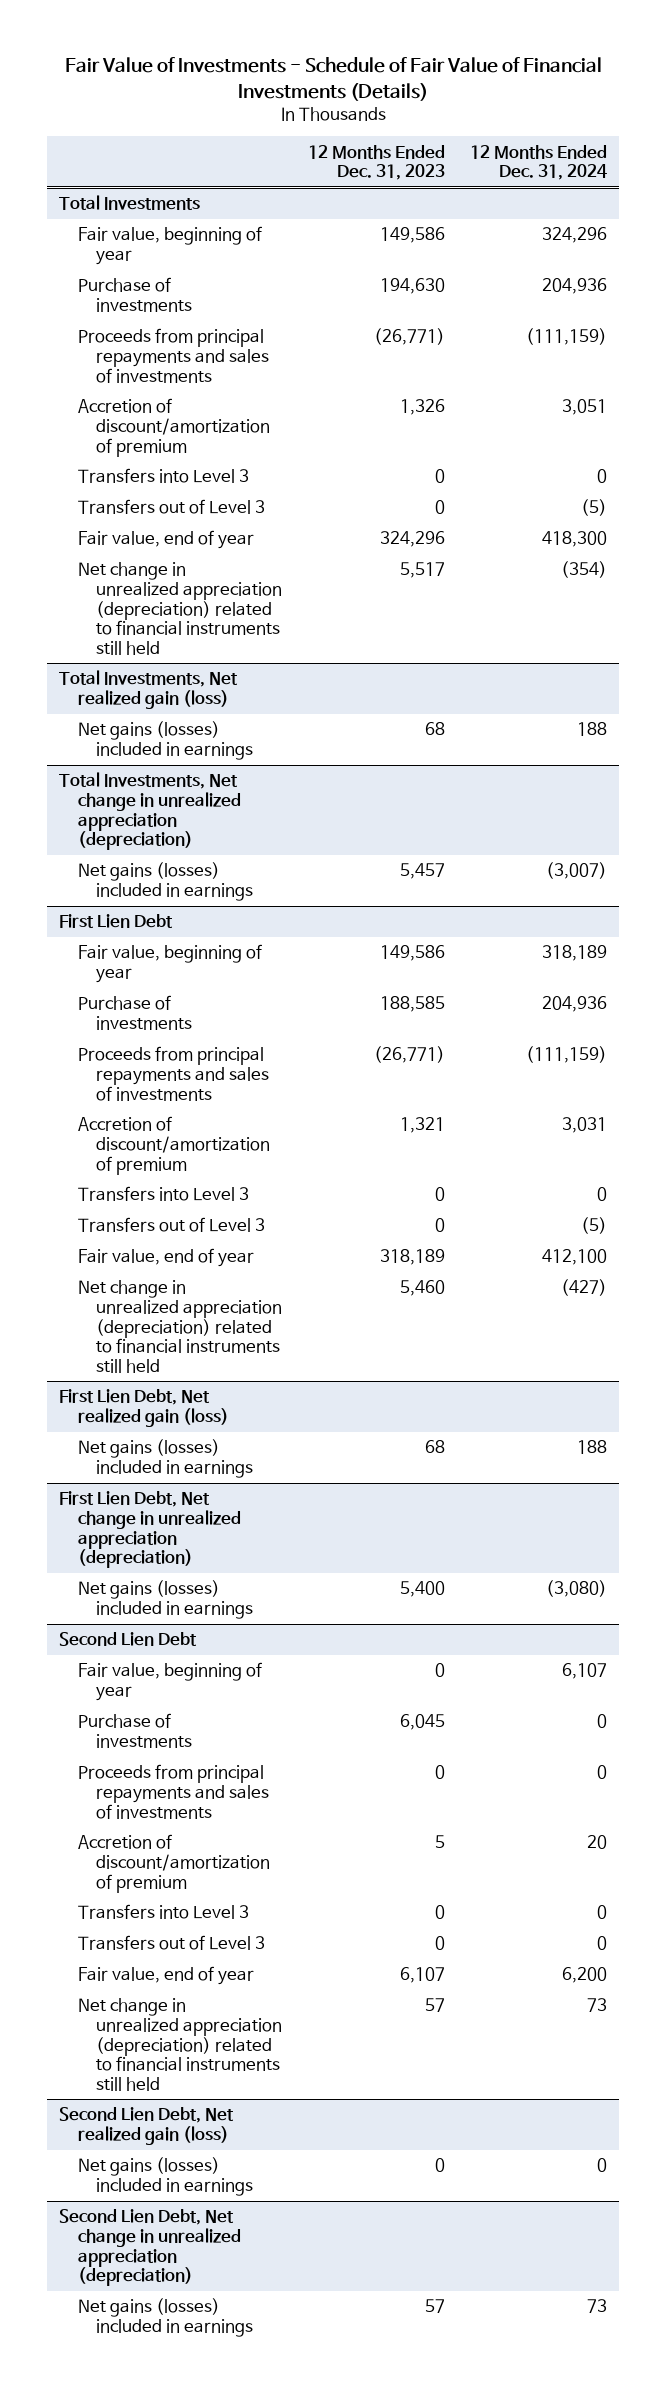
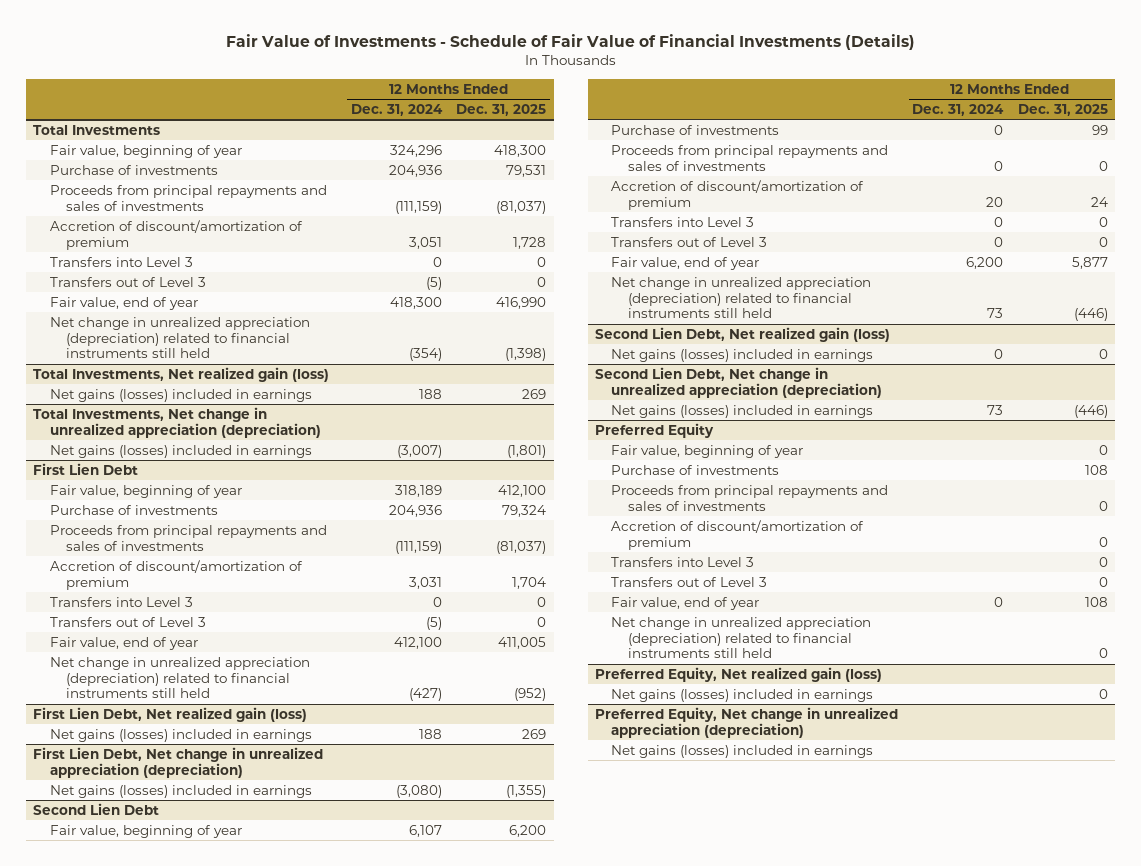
[307,144,445,181] 12 Months Ended Dec. 31, 2023 -> none
none -> [456,103,547,116] Dec. 31, 2025
none -> [594,422,714,438] Preferred Equity
none -> [611,444,804,458] Fair value, beginning of year
none -> [611,464,780,475] Purchase of investments
none -> [611,484,889,511] Proceeds from principal repayments and sales of investments
none -> [611,519,865,550] Accretion of discount/amortization of premium
none -> [611,556,755,567] Transfers into Level 3
none -> [611,576,768,587] Transfers out of Level 3
none -> [611,596,760,610] Fair value, end of year
none -> [611,616,872,659] Net change in unrealized appreciation (depreciation) related to financial instruments still held
none -> [594,666,882,682] Preferred Equity, Net realized gain (loss)
none -> [611,688,874,702] Net gains (losses) included in earnings
none -> [594,706,898,738] Preferred Equity, Net change in unrealized appreciation (depreciation)
none -> [611,744,874,758] Net gains (losses) included in earnings

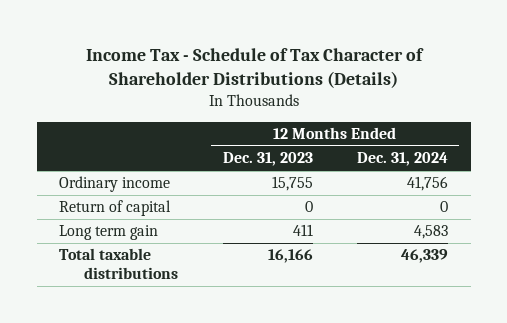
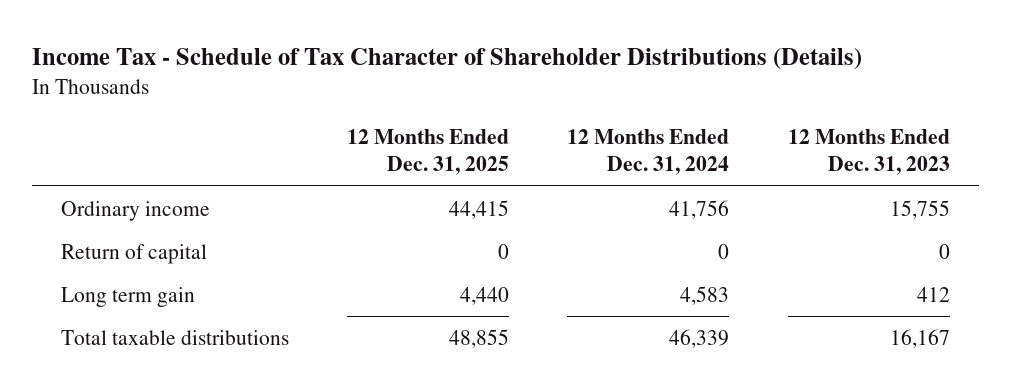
none -> [347,129,510,176] 12 Months Ended Dec. 31, 2025
[292,224,313,237] 411 -> [916,286,950,302] 412
[267,249,313,264] 16,166 -> [889,328,950,348] 16,167

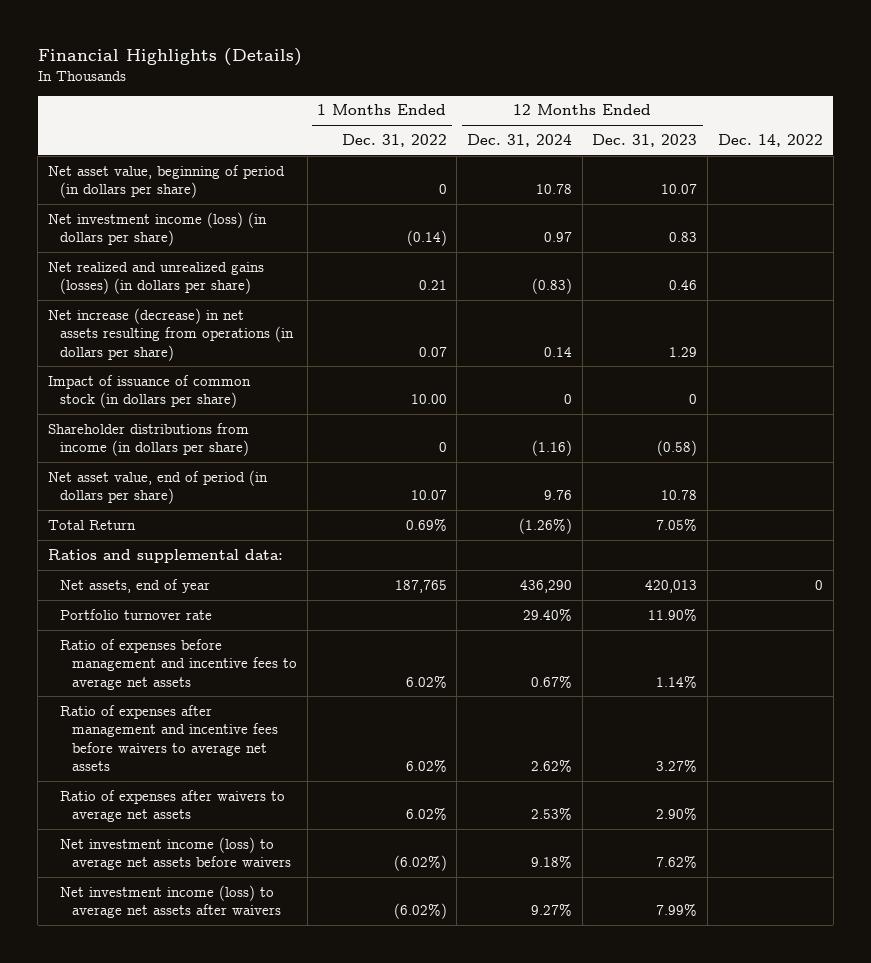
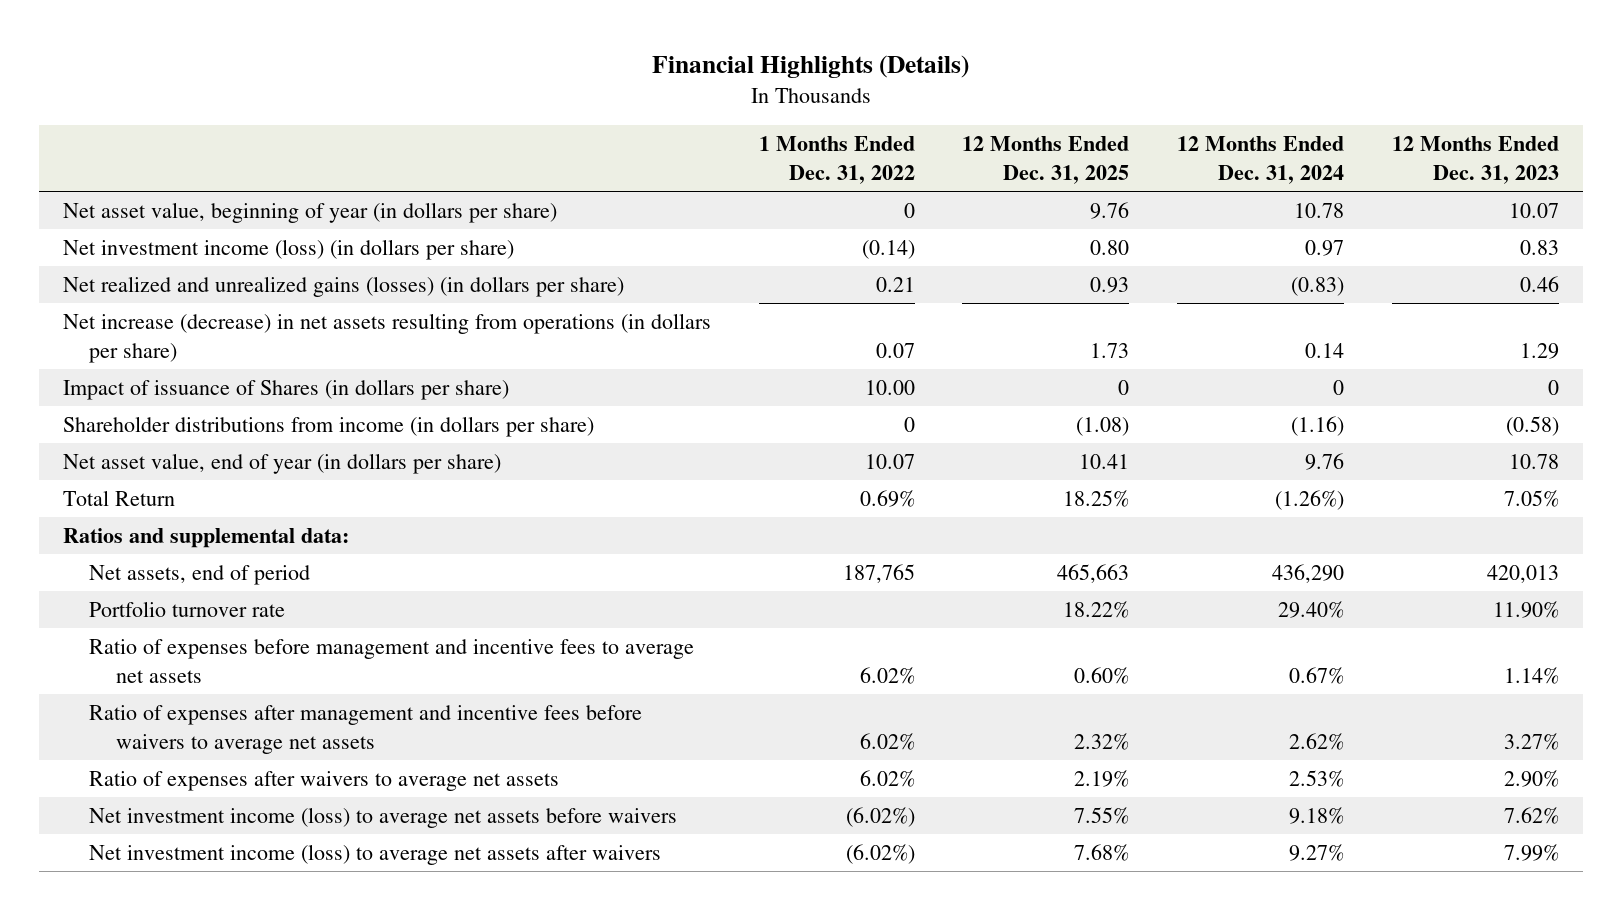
[717,133,823,147] Dec. 14, 2022 -> none
none -> [962,136,1130,184] 12 Months Ended Dec. 31, 2025
[47,164,285,199] Net asset value, beginning of period (in dollars per share) -> [62,201,557,223] Net asset value, beginning of year (in dollars per share)
[47,374,251,409] Impact of issuance of common stock (in dollars per share) -> [62,378,509,400] Impact of issuance of Shares (in dollars per share)
[47,469,268,505] Net asset value, end of period (in dollars per share) -> [62,452,501,474] Net asset value, end of year (in dollars per share)
[60,578,211,593] Net assets, end of year -> [89,564,311,585] Net assets, end of period

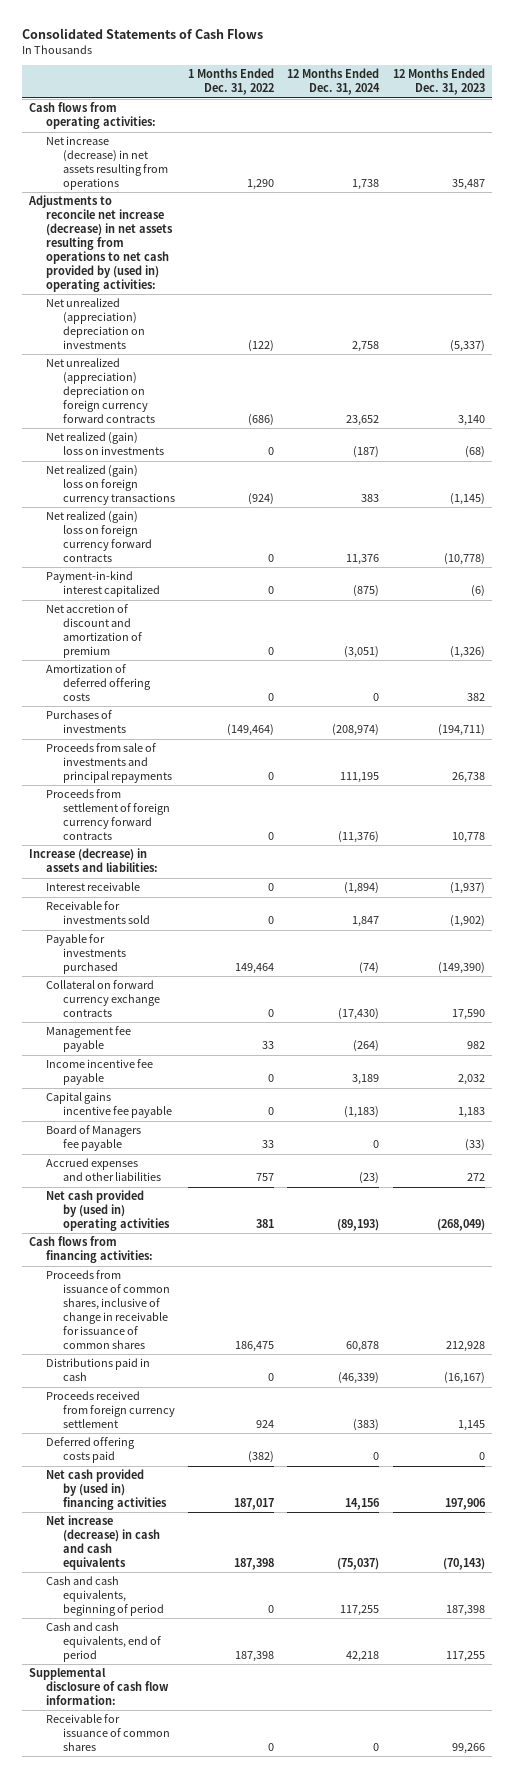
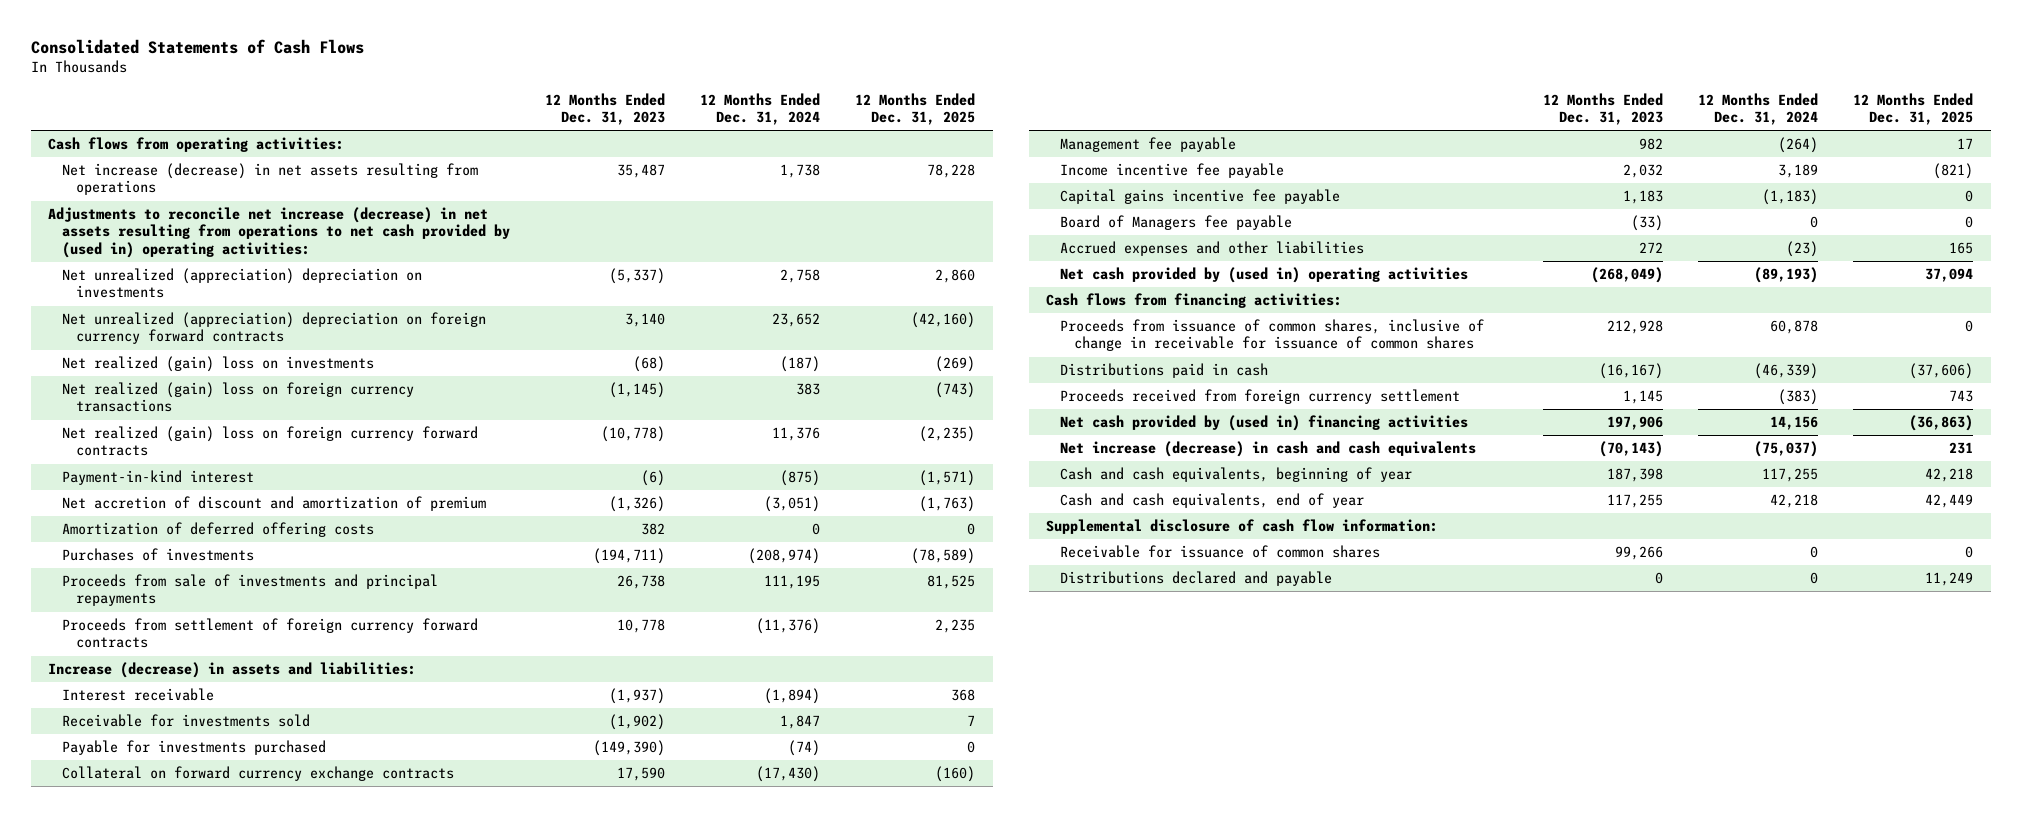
[187,68,274,96] 1 Months Ended Dec. 31, 2022 -> none
none -> [855,92,976,126] 12 Months Ended Dec. 31, 2025
[45,571,160,598] Payment-in-kind interest capitalized -> [62,470,255,486] Payment-in-kind interest
[45,1437,135,1464] Deferred offering costs paid -> none
[45,1576,164,1617] Cash and cash equivalents, beginning of period -> [1060,467,1413,483] Cash and cash equivalents, beginning of year
[45,1622,161,1663] Cash and cash equivalents, end of period -> [1060,493,1365,509] Cash and cash equivalents, end of year
none -> [1060,571,1333,587] Distributions declared and payable

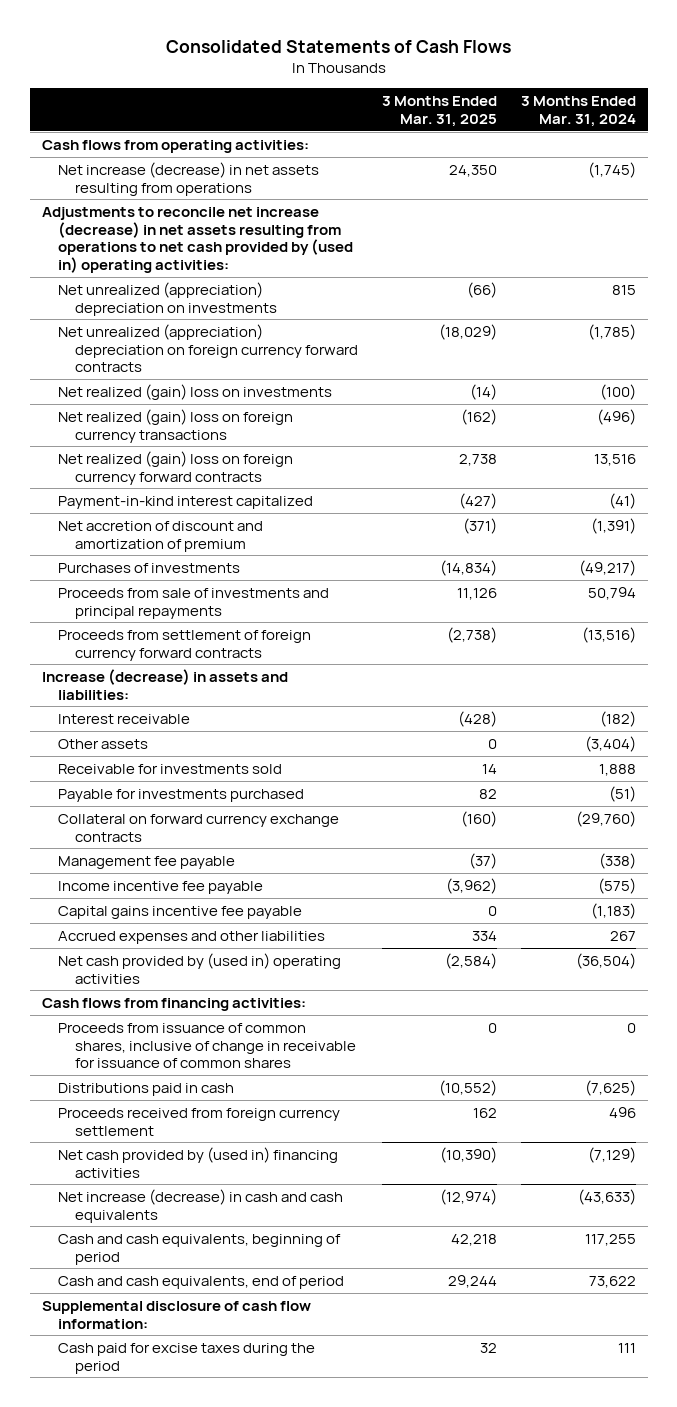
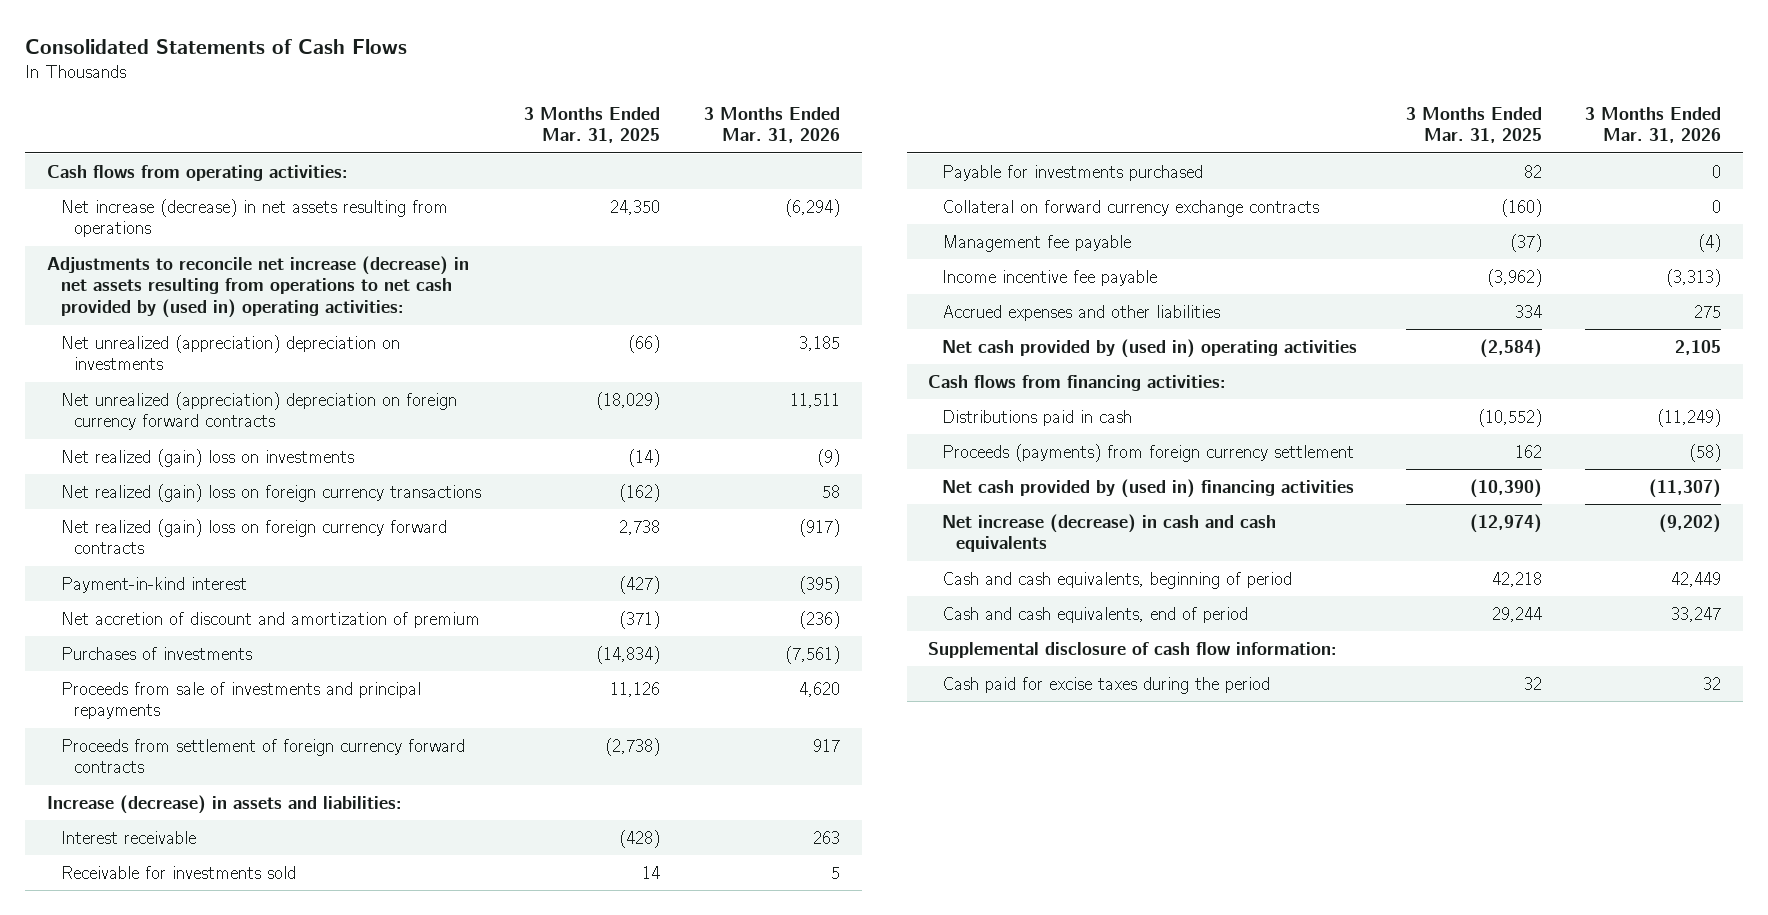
[520,96,636,128] 3 Months Ended Mar. 31, 2024 -> none
none -> [703,106,840,144] 3 Months Ended Mar. 31, 2026
[58,495,314,509] Payment-in-kind interest capitalized -> [60,576,247,593] Payment-in-kind interest
[58,738,149,749] Other assets -> none
[58,905,303,919] Capital gains incentive fee payable -> none
[58,1022,357,1069] Proceeds from issuance of common shares, inclusive of change in receivable for issuance of common shares -> none
[58,1107,341,1136] Proceeds received from foreign currency settlement -> [942,443,1355,462] Proceeds (payments) from foreign currency settlement

